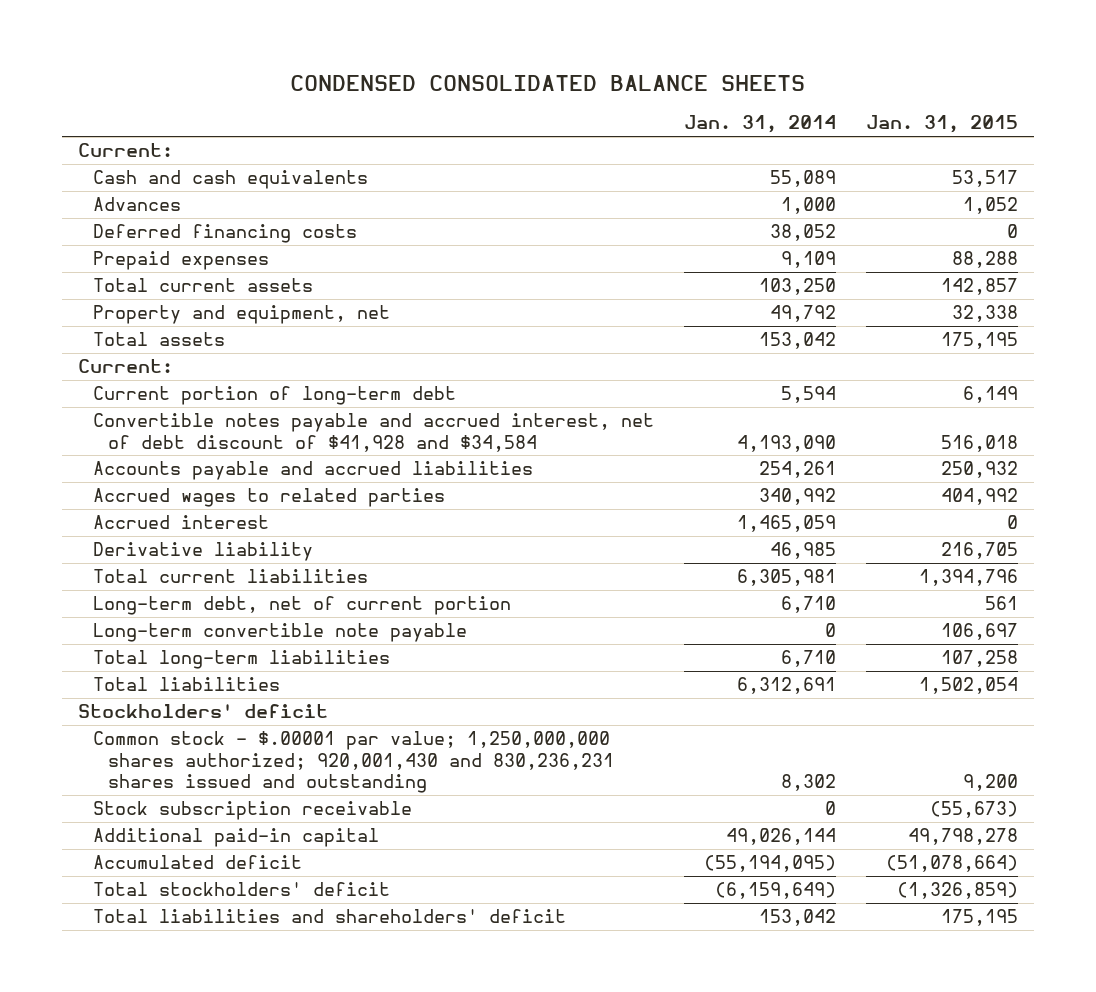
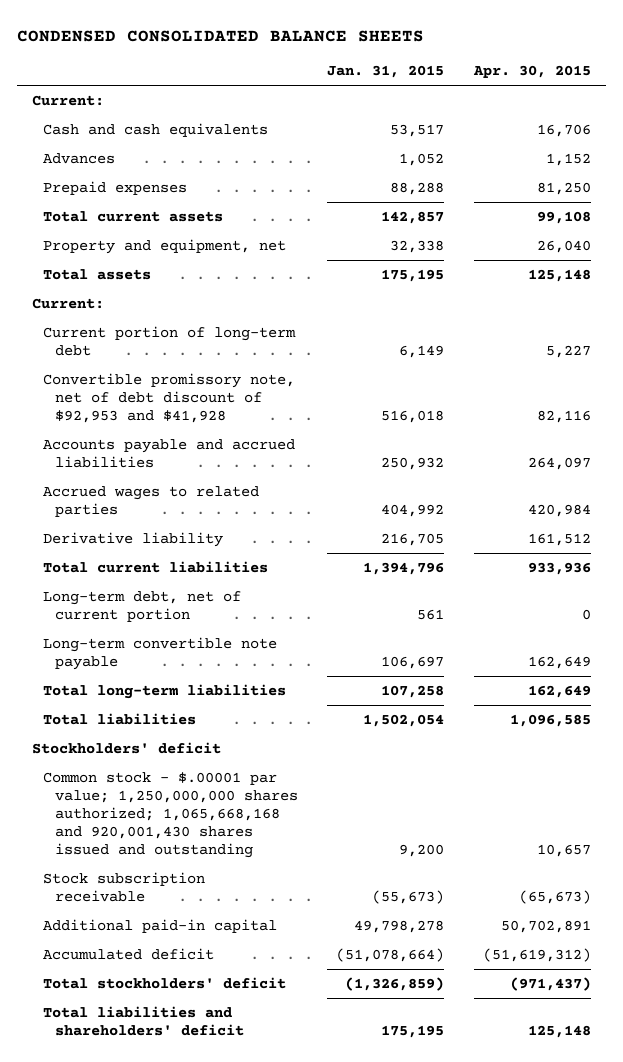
[684,115,837,134] Jan. 31, 2014 -> none
none -> [473,65,592,79] Apr. 30, 2015
[92,224,357,244] Deferred financing costs -> none
[92,413,654,452] Convertible notes payable and accrued interest, net of debt discount of $41,928 and $34,584 -> [43,372,296,423] Convertible promissory note, net of debt discount of $92,953 and $41,928
[92,515,269,530] Accrued interest -> none
[92,731,614,793] Common stock - $.00001 par value; 1,250,000,000 shares authorized; 920,001,430 and 830,236,231 shares issued and outstanding -> [43,771,298,858] Common stock - $.00001 par value; 1,250,000,000 shares authorized; 1,065,668,168 and 920,001,430 shares issued and outstanding

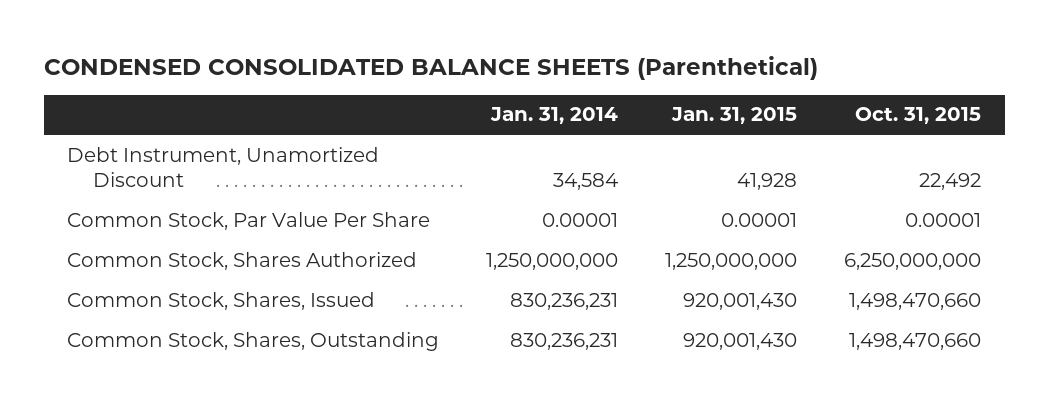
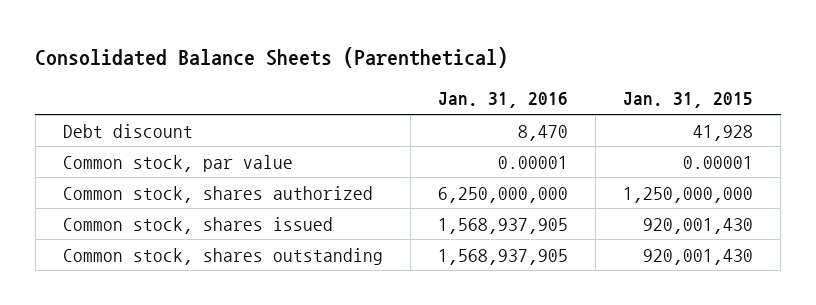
[43,55,818,80] CONDENSED CONSOLIDATED BALANCE SHEETS (Parenthetical) -> [35,47,509,69] Consolidated Balance Sheets (Parenthetical)
[490,107,619,125] Jan. 31, 2014 -> none
[855,107,982,125] Oct. 31, 2015 -> none
none -> [437,92,568,109] Jan. 31, 2016
[67,146,380,188] Debt Instrument, Unamortized Discount -> [62,123,193,138] Debt discount
[67,211,431,230] Common Stock, Par Value Per Share -> [62,154,293,172] Common stock, par value
[67,251,418,270] Common Stock, Shares Authorized -> [62,185,373,203] Common stock, shares authorized
[67,291,376,310] Common Stock, Shares, Issued -> [62,216,333,234] Common stock, shares issued
[67,331,440,351] Common Stock, Shares, Outstanding -> [62,247,383,265] Common stock, shares outstanding

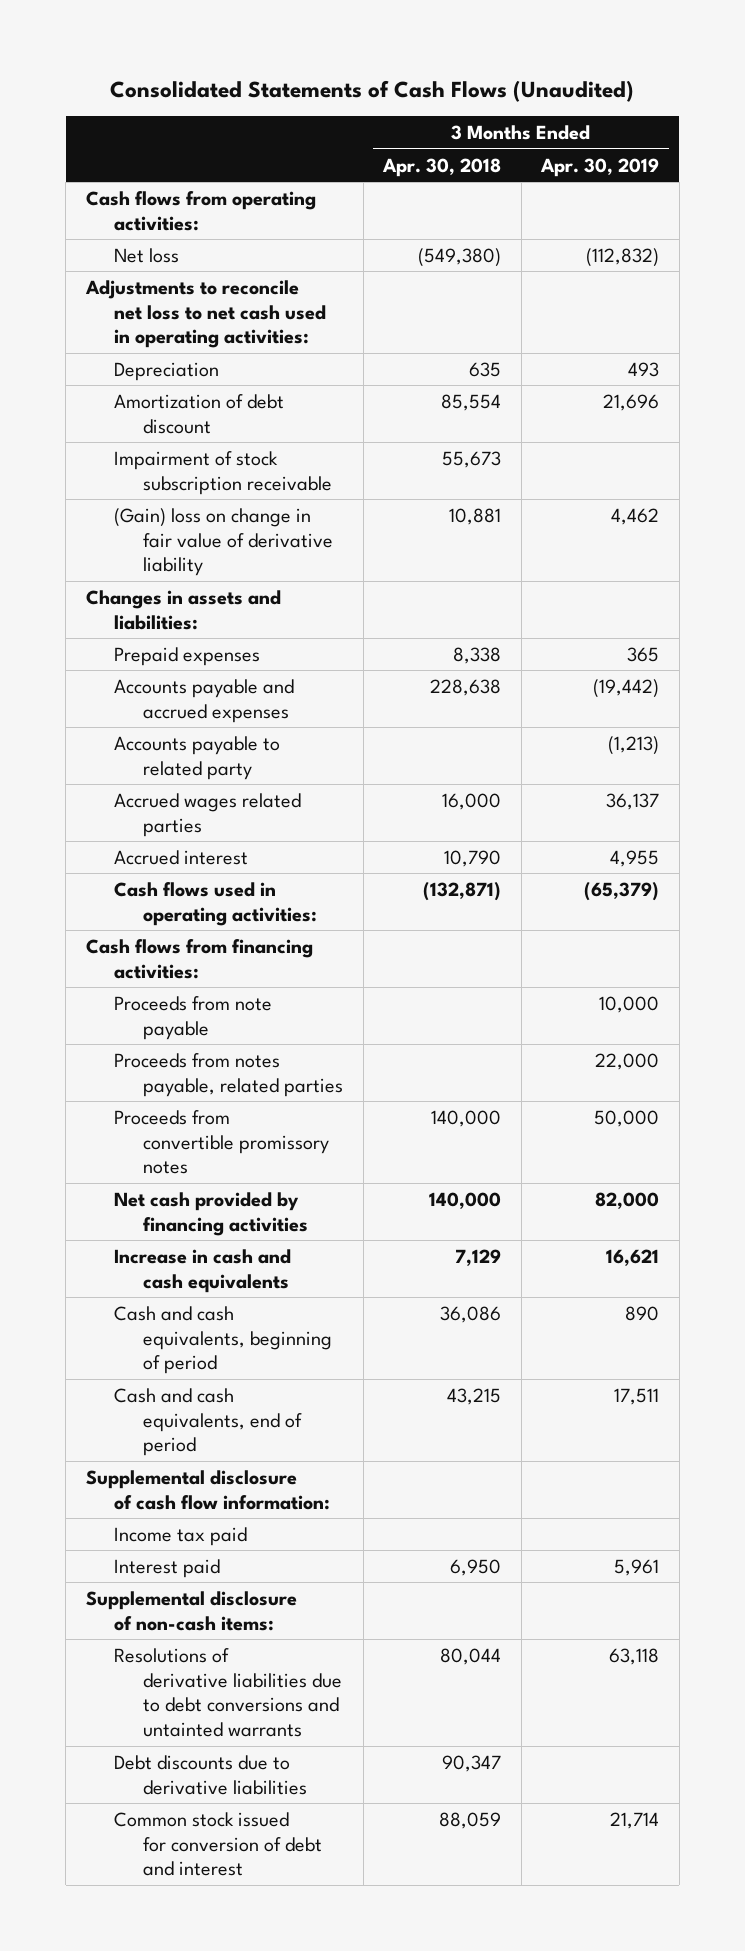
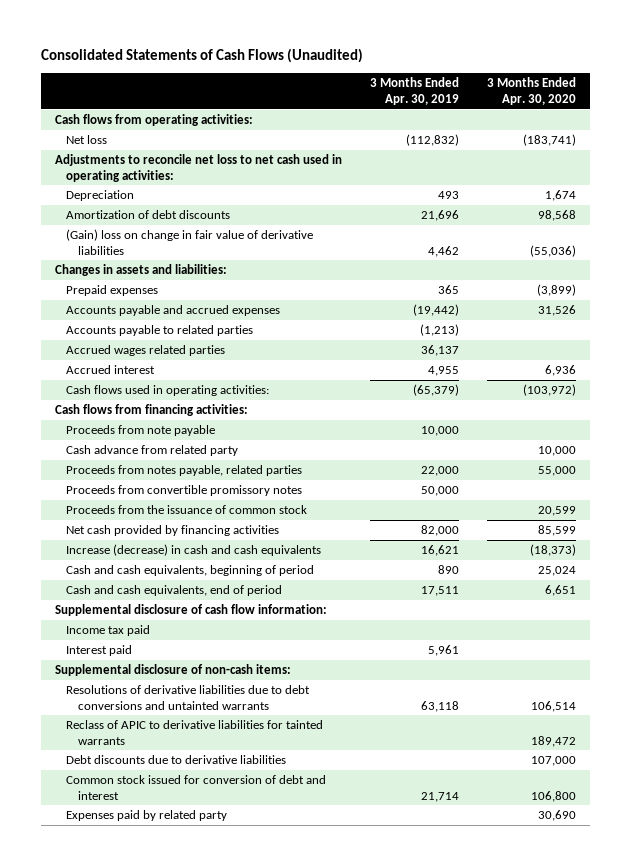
[382,157,502,177] Apr. 30, 2018 -> none
none -> [486,77,576,105] 3 Months Ended Apr. 30, 2020
[114,450,333,495] Impairment of stock subscription receivable -> none
[114,393,285,434] Amortization of debt discount -> [66,209,231,219] Amortization of debt discounts
[114,507,334,577] (Gain) loss on change in fair value of derivative liability -> [66,228,314,255] (Gain) loss on change in fair value of derivative liabilities
[114,735,281,780] Accounts payable to related party -> [66,324,254,336] Accounts payable to related parties
none -> [66,444,239,456] Cash advance from related party
none -> [66,504,308,514] Proceeds from the issuance of common stock
[114,1248,292,1293] Increase in cash and cash equivalents -> [66,543,322,556] Increase (decrease) in cash and cash equivalents
none -> [66,719,324,745] Reclass of APIC to derivative liabilities for tainted warrants
none -> [66,809,228,821] Expenses paid by related party

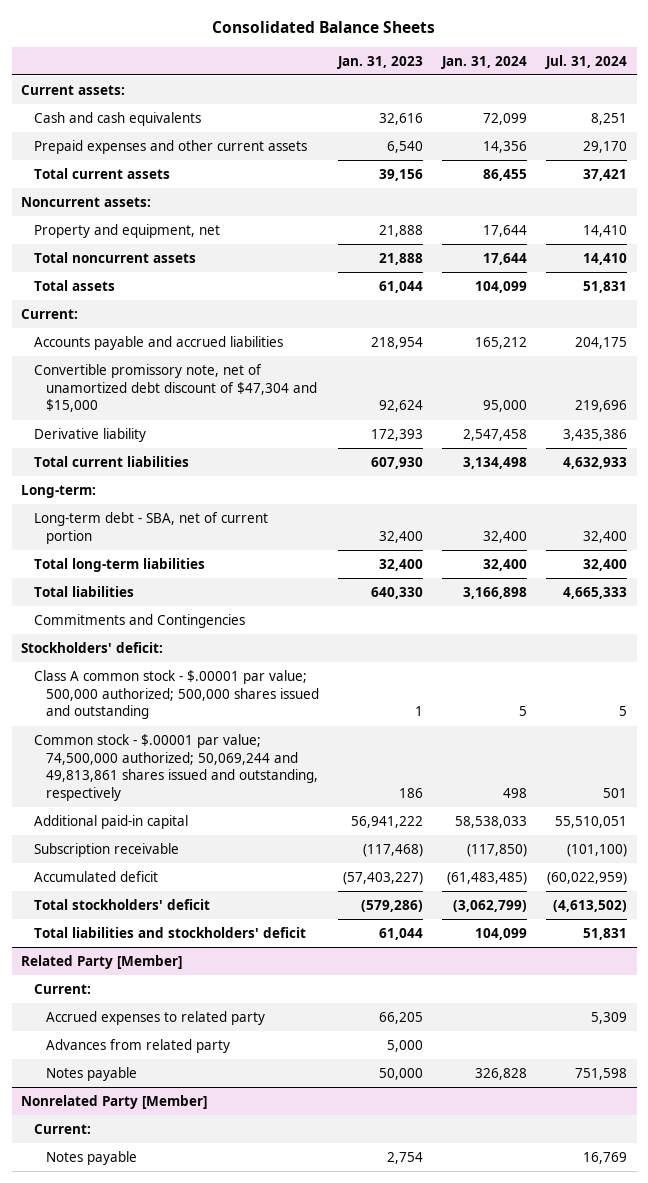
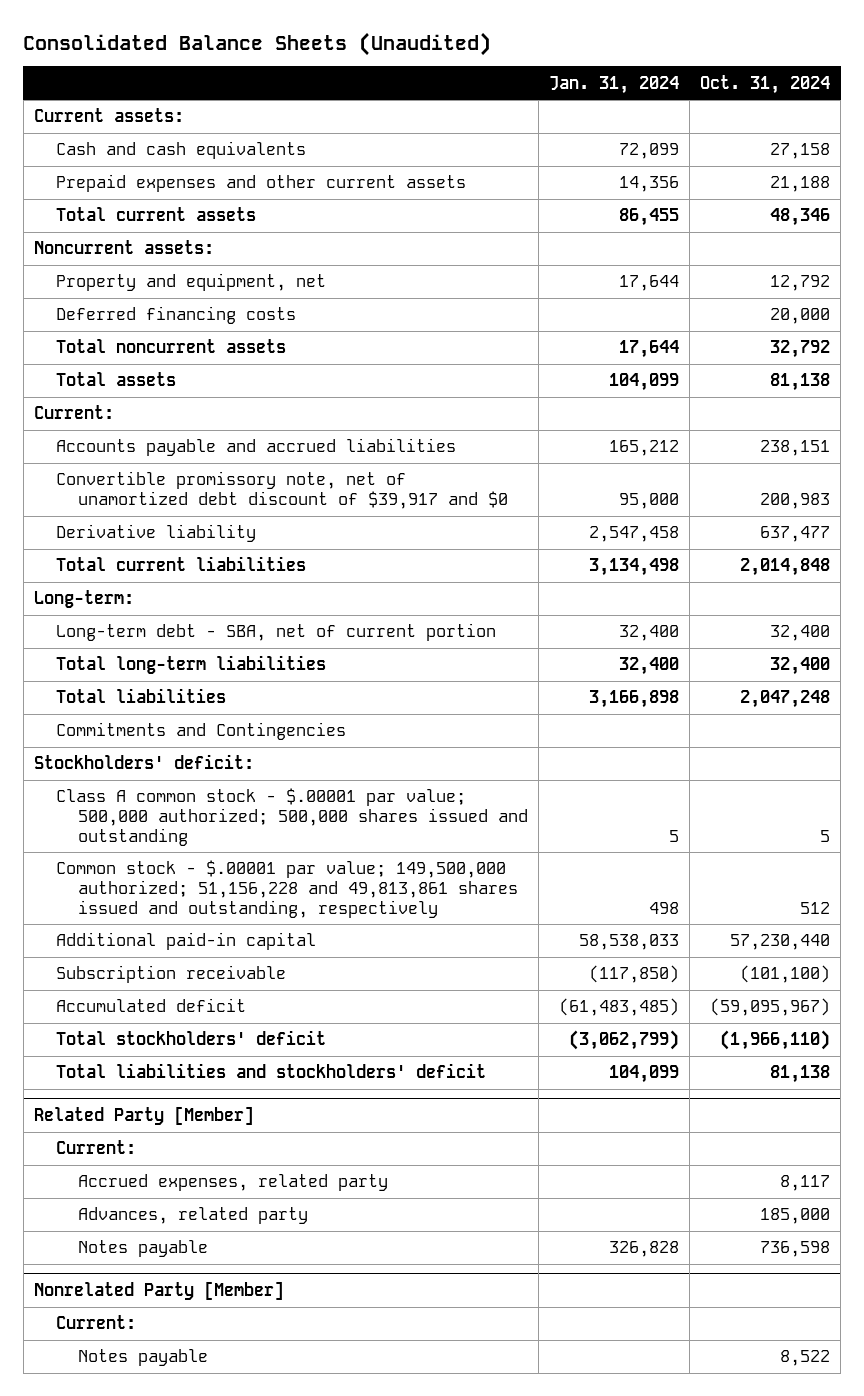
[212,20,436,33] Consolidated Balance Sheets -> [23,31,492,56] Consolidated Balance Sheets (Unaudited)
[337,55,424,69] Jan. 31, 2023 -> none
[545,54,628,69] Jul. 31, 2024 -> none
none -> [700,74,831,94] Oct. 31, 2024
none -> [55,306,296,325] Deferred financing costs
[33,364,318,413] Convertible promissory note, net of unamortized debt discount of $47,304 and $15,000 -> [55,471,508,510] Convertible promissory note, net of unamortized debt discount of $39,917 and $0
[33,734,319,801] Common stock - $.00001 par value; 74,500,000 authorized; 50,069,244 and 49,813,861 shares issued and outstanding, respectively -> [55,860,518,918] Common stock - $.00001 par value; 149,500,000 authorized; 51,156,228 and 49,813,861 shares issued and outstanding, respectively
[46,1011,266,1026] Accrued expenses to related party -> [77,1174,388,1192] Accrued expenses, related party
[46,1039,231,1054] Advances from related party -> [77,1207,308,1225] Advances, related party

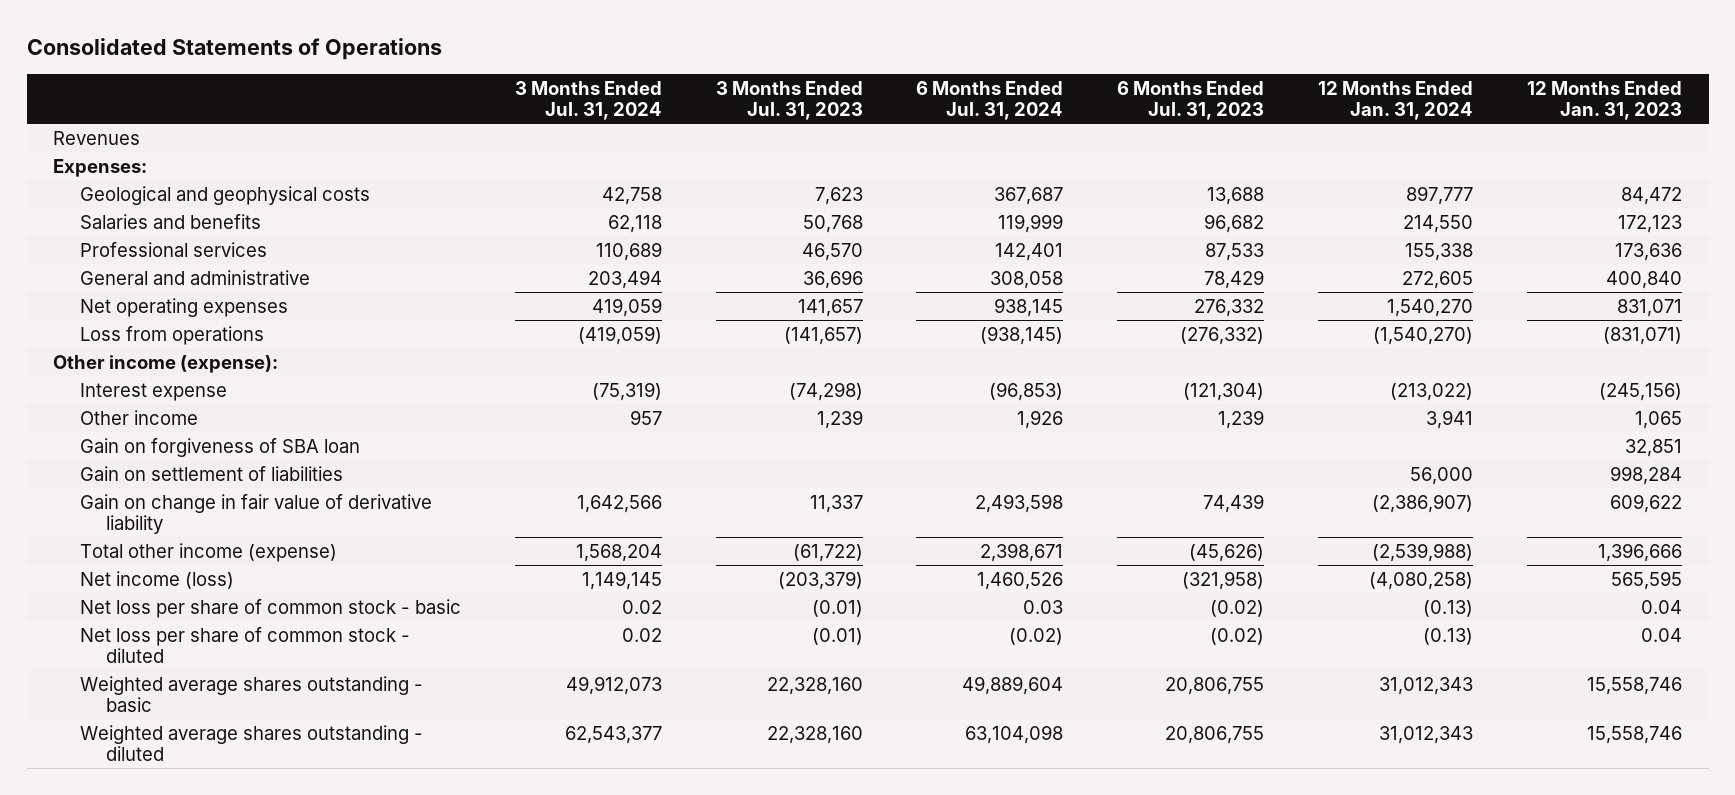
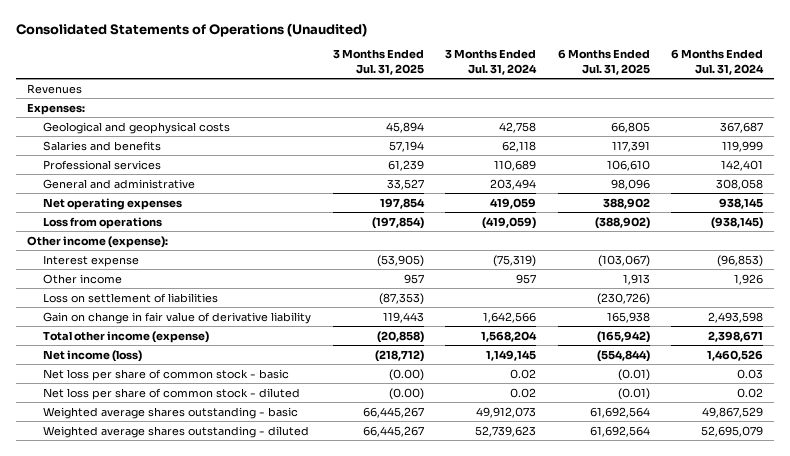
[26,38,442,61] Consolidated Statements of Operations -> [16,22,368,37] Consolidated Statements of Operations (Unaudited)
[715,80,863,121] 3 Months Ended Jul. 31, 2023 -> none
[1117,80,1265,121] 6 Months Ended Jul. 31, 2023 -> none
[1318,80,1474,121] 12 Months Ended Jan. 31, 2024 -> none
[1526,80,1682,121] 12 Months Ended Jan. 31, 2023 -> none
none -> [332,49,424,75] 3 Months Ended Jul. 31, 2025
none -> [557,49,650,75] 6 Months Ended Jul. 31, 2025
[79,437,360,457] Gain on forgiveness of SBA loan -> none
[79,465,343,481] Gain on settlement of liabilities -> [42,292,218,303] Loss on settlement of liabilities
[1009,627,1064,645] (0.02) -> [737,387,764,398] 0.02
[962,675,1064,695] 49,889,604 -> [702,406,764,418] 49,867,529
[564,725,662,744] 62,543,377 -> [475,425,537,437] 52,739,623
[965,724,1064,744] 63,104,098 -> [701,425,764,437] 52,695,079

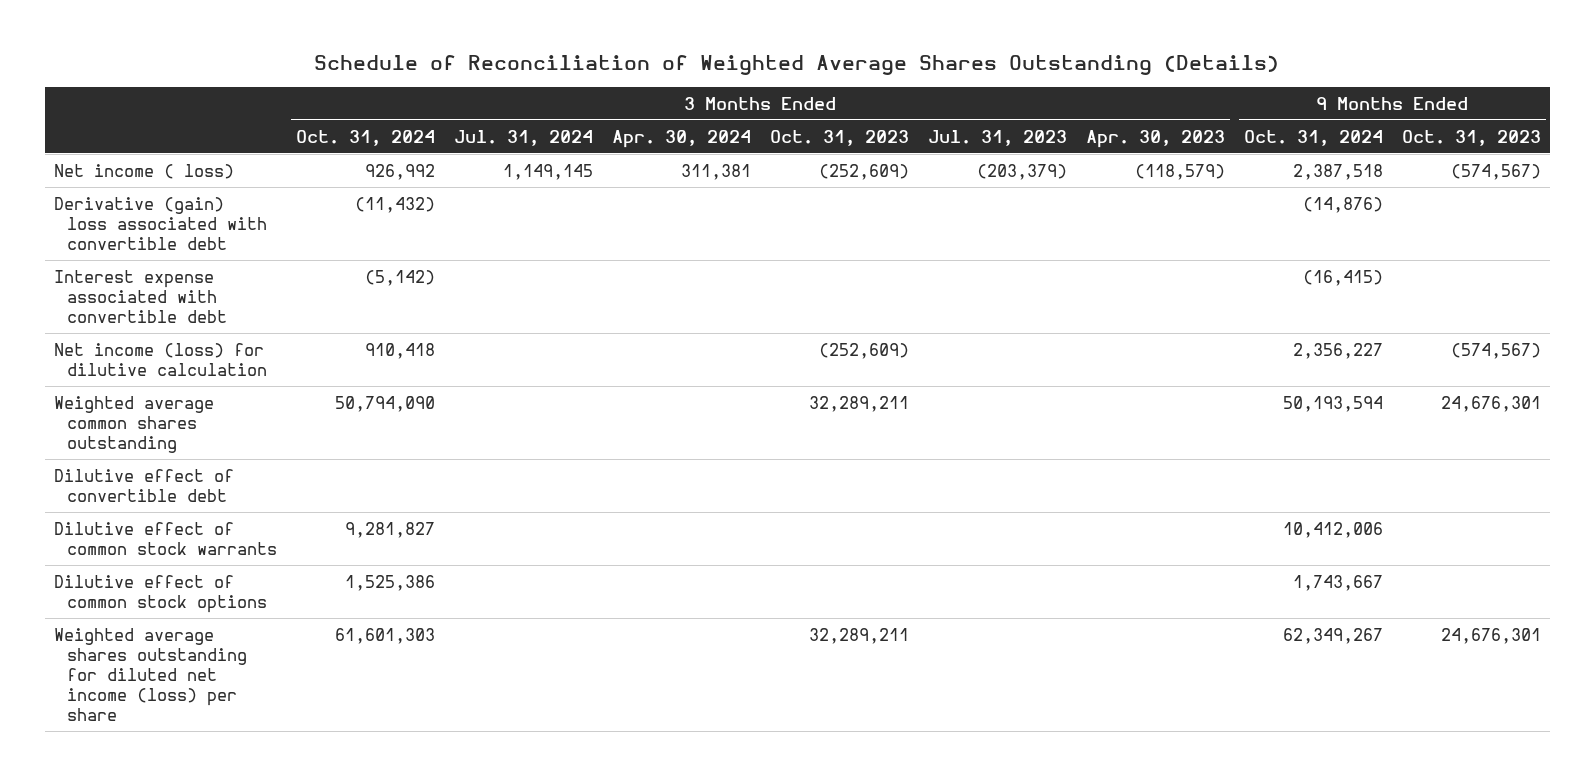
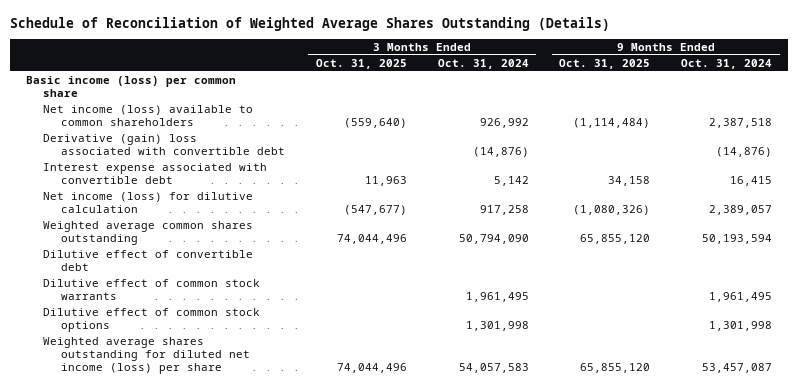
[454,129,594,146] Jul. 31, 2024 -> none
[612,129,752,148] Apr. 30, 2024 -> none
[769,129,909,146] Oct. 31, 2023 -> none
[927,129,1067,146] Jul. 31, 2023 -> none
[1085,129,1225,148] Apr. 30, 2023 -> none
[1401,129,1541,146] Oct. 31, 2023 -> none
none -> [315,58,407,69] Oct. 31, 2025
none -> [559,58,651,69] Oct. 31, 2025
none -> [25,76,236,98] Basic income (loss) per common share
[54,163,235,179] Net income ( loss) -> [43,105,254,127] Net income (loss) available to common shareholders
[355,196,436,213] (11,432) -> [472,147,529,158] (14,876)
[365,269,436,286] (5,142) -> [493,176,529,187] 5,142
[1302,269,1383,286] (16,415) -> [730,176,773,187] 16,415
[365,342,436,359] 910,418 -> [479,205,529,216] 917,258
[1292,342,1383,359] 2,356,227 -> [709,205,773,216] 2,389,057
[345,521,436,538] 9,281,827 -> [465,292,529,303] 1,961,495
[1282,521,1383,538] 10,412,006 -> [709,292,773,303] 1,961,495
[345,574,436,591] 1,525,386 -> [465,321,529,332] 1,301,998
[1292,574,1383,591] 1,743,667 -> [709,321,773,332] 1,301,998
[335,627,436,644] 61,601,303 -> [458,363,529,374] 54,057,583
[1282,627,1383,644] 62,349,267 -> [702,363,773,374] 53,457,087

